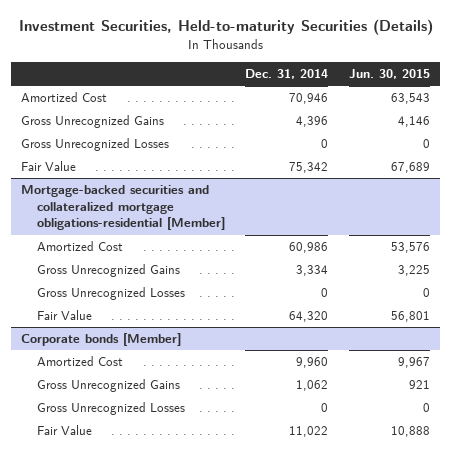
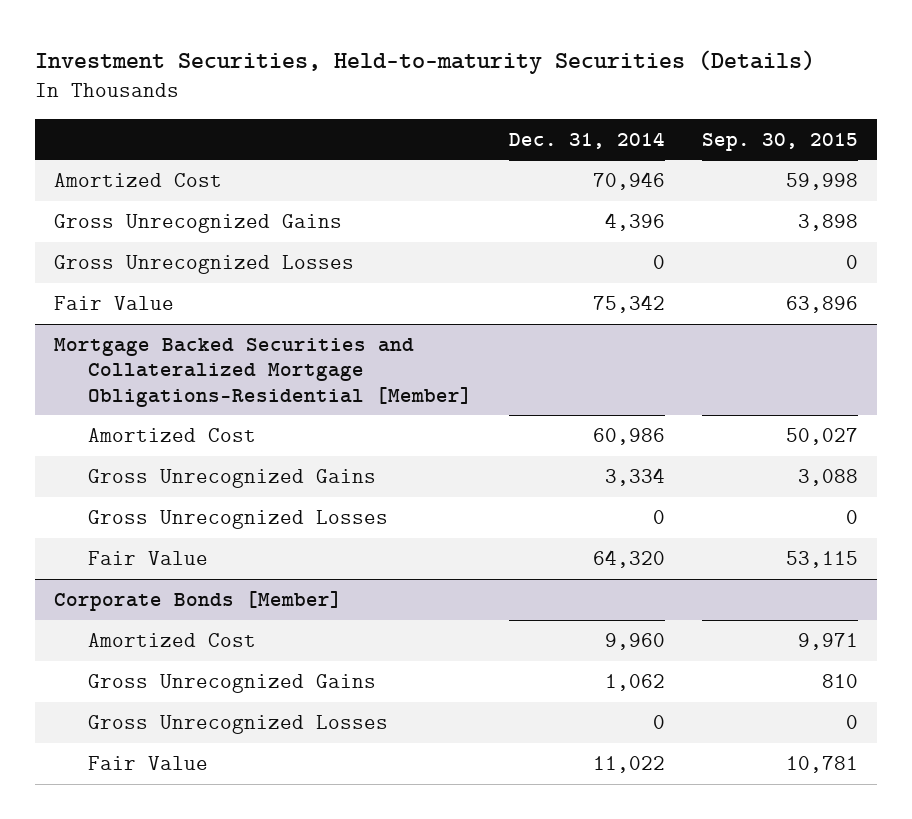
[348,68,430,79] Jun. 30, 2015 -> none
none -> [702,132,859,151] Sep. 30, 2015
[21,185,225,231] Mortgage-backed securities and collateralized mortgage obligations-residential [Member] -> [53,337,472,407] Mortgage Backed Securities and Collateralized Mortgage Obligations-Residential [Member]
[21,333,182,347] Corporate bonds [Member] -> [53,590,342,611] Corporate Bonds [Member]

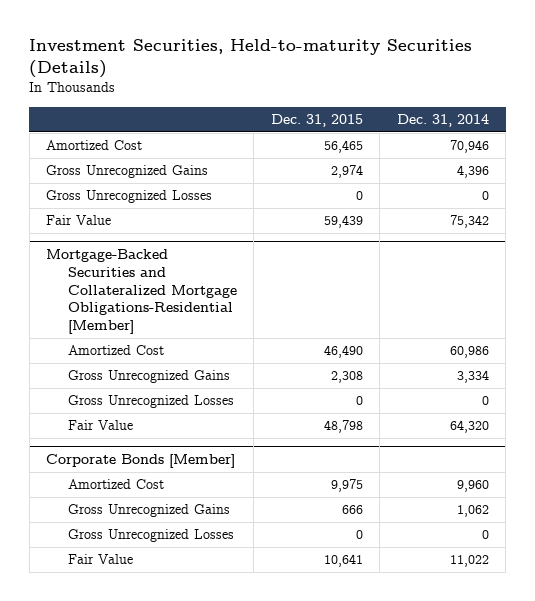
[702,132,859,151] Sep. 30, 2015 -> none
none -> [270,114,363,128] Dec. 31, 2015
[53,337,472,407] Mortgage Backed Securities and Collateralized Mortgage Obligations-Residential [Member] -> [46,249,237,335] Mortgage-Backed Securities and Collateralized Mortgage Obligations-Residential [Member]

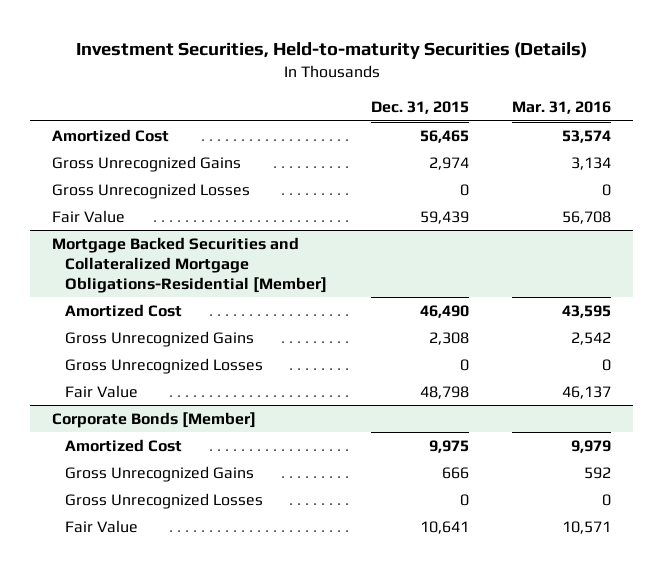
[396,114,489,128] Dec. 31, 2014 -> none
none -> [512,101,612,115] Mar. 31, 2016
[46,249,237,335] Mortgage-Backed Securities and Collateralized Mortgage Obligations-Residential [Member] -> [52,236,328,293] Mortgage Backed Securities and Collateralized Mortgage Obligations-Residential [Member]

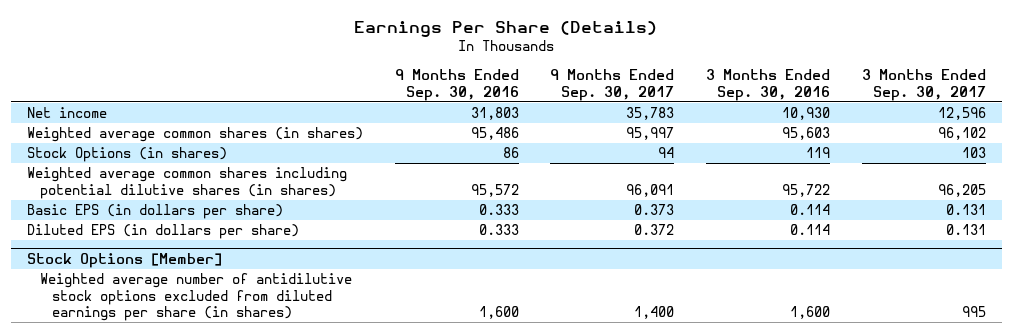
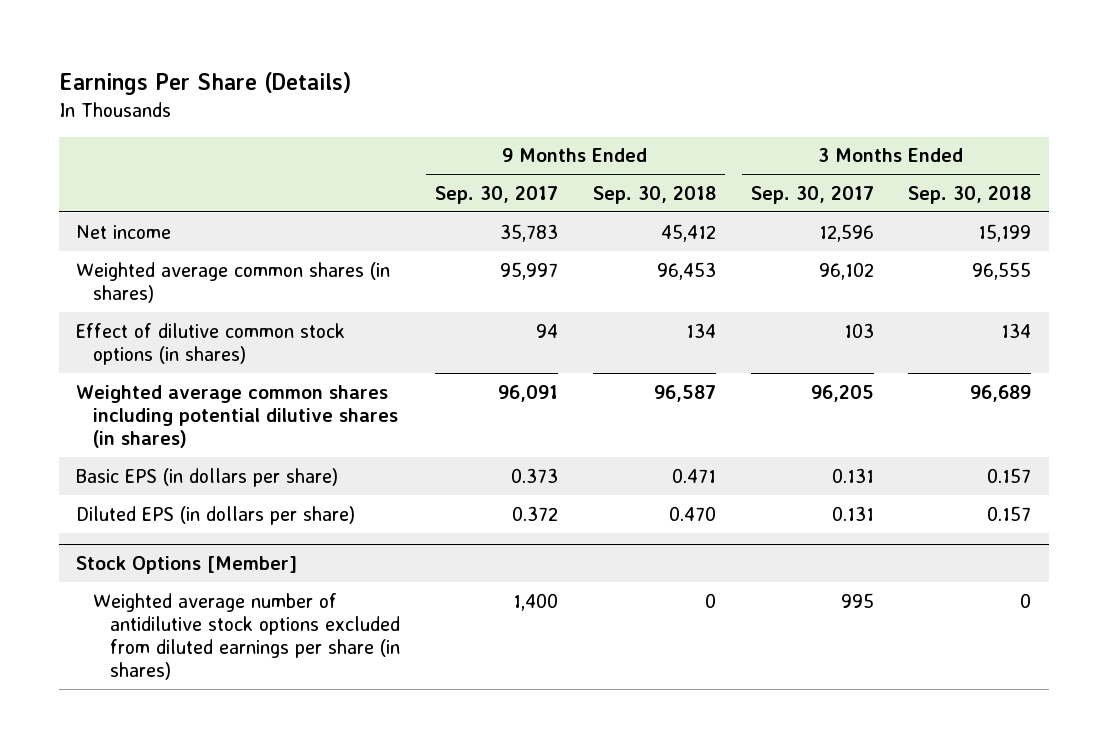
[394,69,519,101] 9 Months Ended Sep. 30, 2016 -> none
[706,69,831,101] 3 Months Ended Sep. 30, 2016 -> none
none -> [592,185,716,204] Sep. 30, 2018
none -> [908,185,1032,204] Sep. 30, 2018
[27,147,228,163] Stock Options (in shares) -> [76,322,346,365] Effect of dilutive common stock options (in shares)

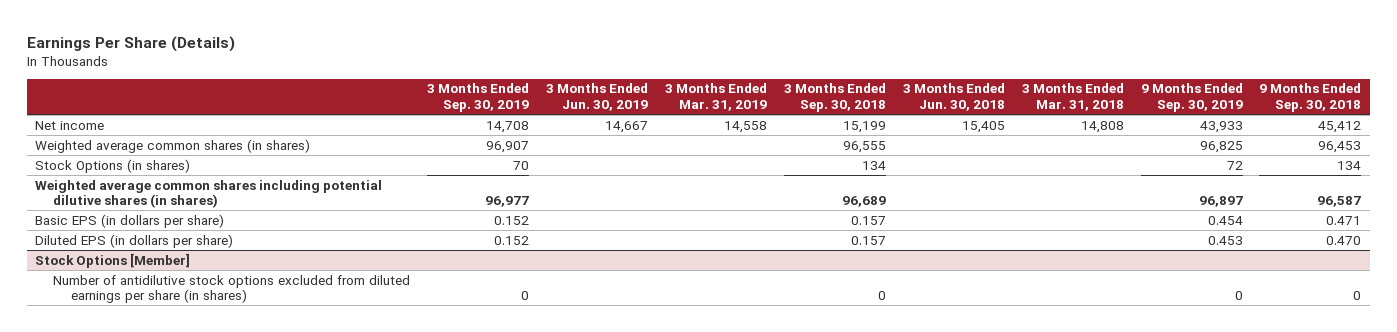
[435,185,559,204] Sep. 30, 2017 -> none
[750,185,874,204] Sep. 30, 2017 -> none
none -> [427,83,530,113] 3 Months Ended Sep. 30, 2019
none -> [546,83,649,112] 3 Months Ended Jun. 30, 2019
none -> [664,83,767,112] 3 Months Ended Mar. 31, 2019
none -> [902,83,1005,112] 3 Months Ended Jun. 30, 2018
none -> [1021,83,1124,112] 3 Months Ended Mar. 31, 2018
none -> [1140,83,1243,113] 9 Months Ended Sep. 30, 2019
[76,322,346,365] Effect of dilutive common stock options (in shares) -> [35,158,191,173] Stock Options (in shares)
[93,592,401,680] Weighted average number of antidilutive stock options excluded from diluted earnings per share (in shares) -> [53,274,411,304] Number of antidilutive stock options excluded from diluted earnings per share (in shares)

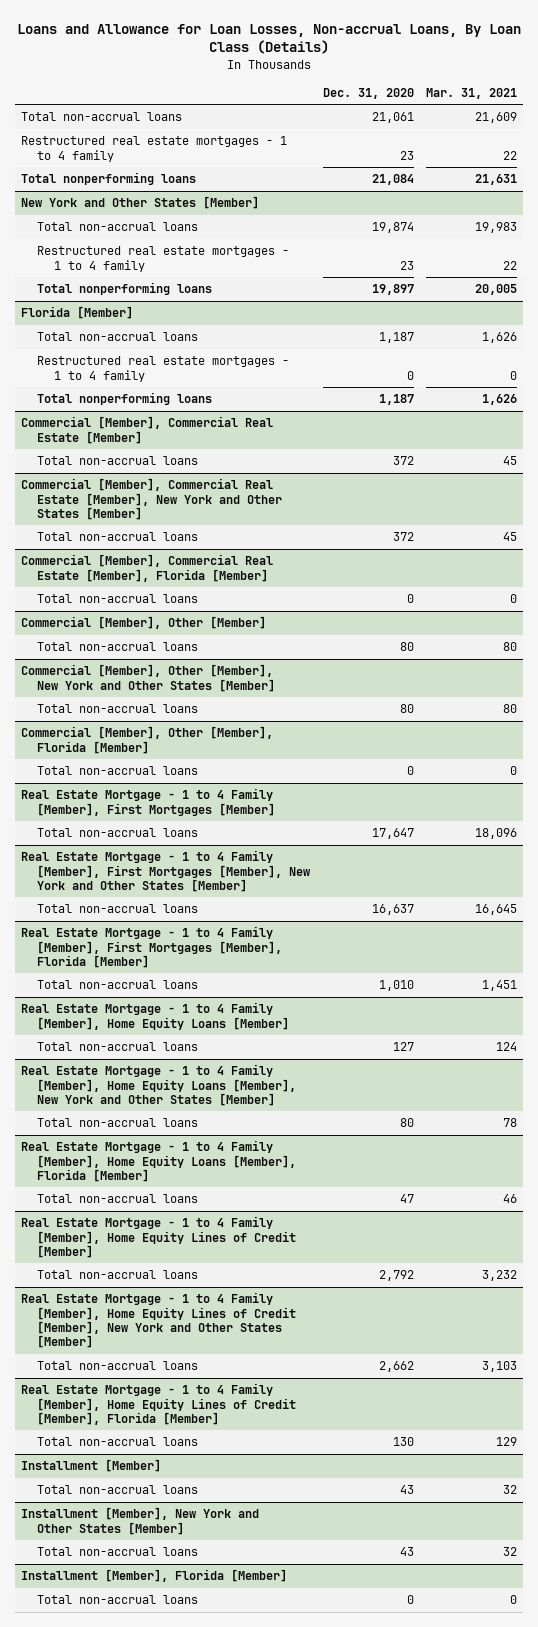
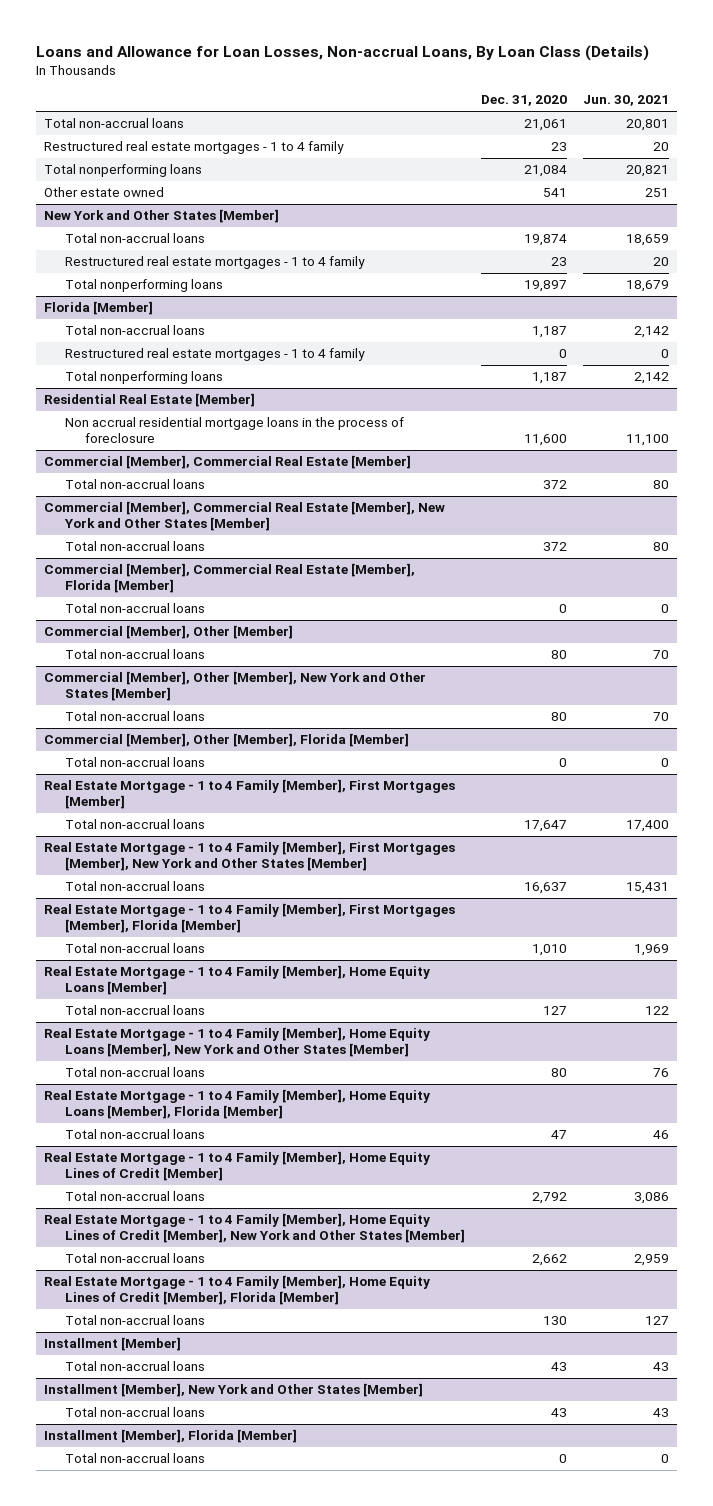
[425,87,517,99] Mar. 31, 2021 -> none
none -> [583,95,670,107] Jun. 30, 2021
none -> [44,187,165,198] Other estate owned
none -> [44,393,256,408] Residential Real Estate [Member]
none -> [64,417,404,444] Non accrual residential mortgage loans in the process of foreclosure

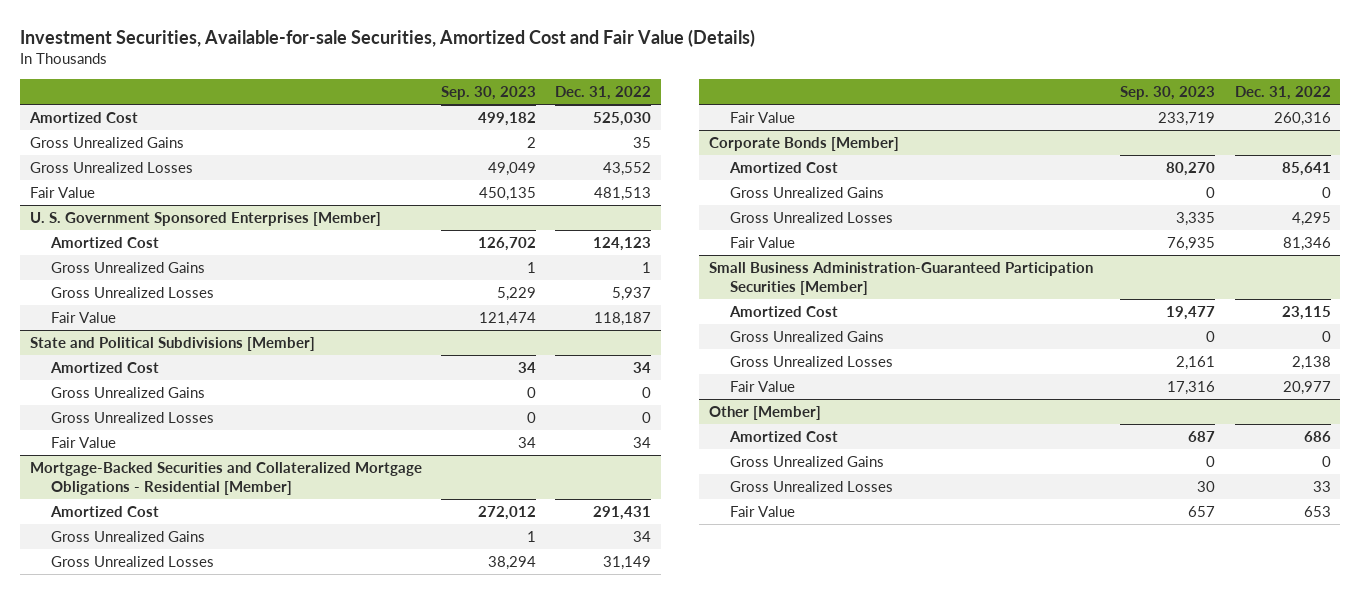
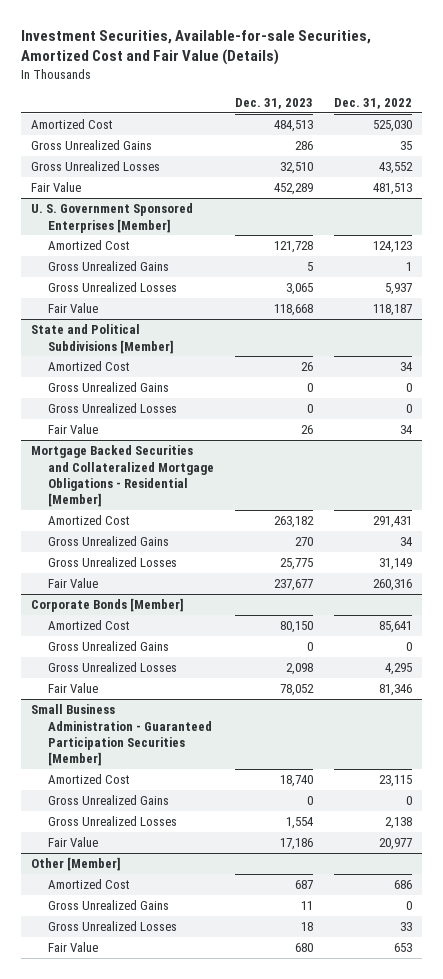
[441,86,537,101] Sep. 30, 2023 -> none
none -> [234,97,313,109] Dec. 31, 2023
[29,462,422,495] Mortgage-Backed Securities and Collateralized Mortgage Obligations - Residential [Member] -> [31,445,214,508] Mortgage Backed Securities and Collateralized Mortgage Obligations - Residential [Member]
[708,262,1093,295] Small Business Administration-Guaranteed Participation Securities [Member] -> [31,704,212,767] Small Business Administration - Guaranteed Participation Securities [Member]

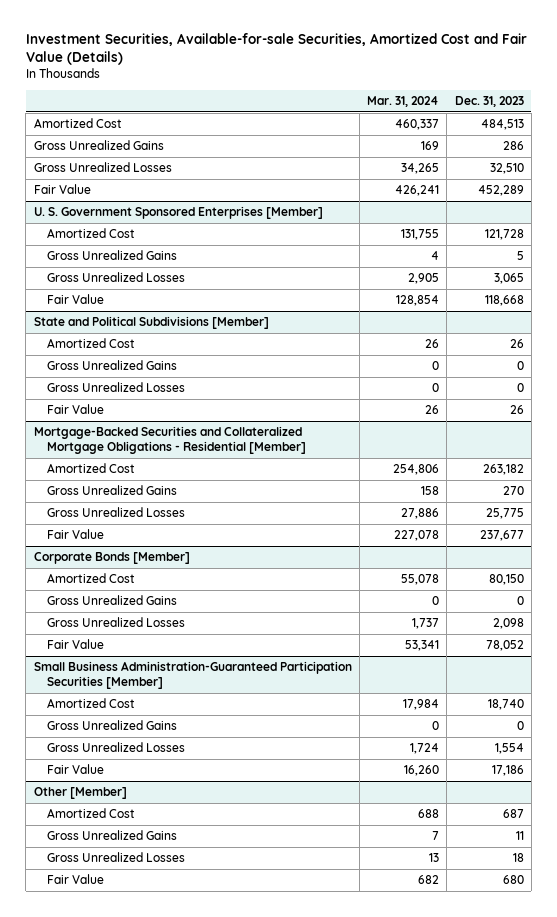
[333,97,412,109] Dec. 31, 2022 -> none
none -> [367,95,440,107] Mar. 31, 2024
[31,445,214,508] Mortgage Backed Securities and Collateralized Mortgage Obligations - Residential [Member] -> [33,426,307,454] Mortgage-Backed Securities and Collateralized Mortgage Obligations - Residential [Member]
[31,704,212,767] Small Business Administration - Guaranteed Participation Securities [Member] -> [33,661,352,689] Small Business Administration-Guaranteed Participation Securities [Member]

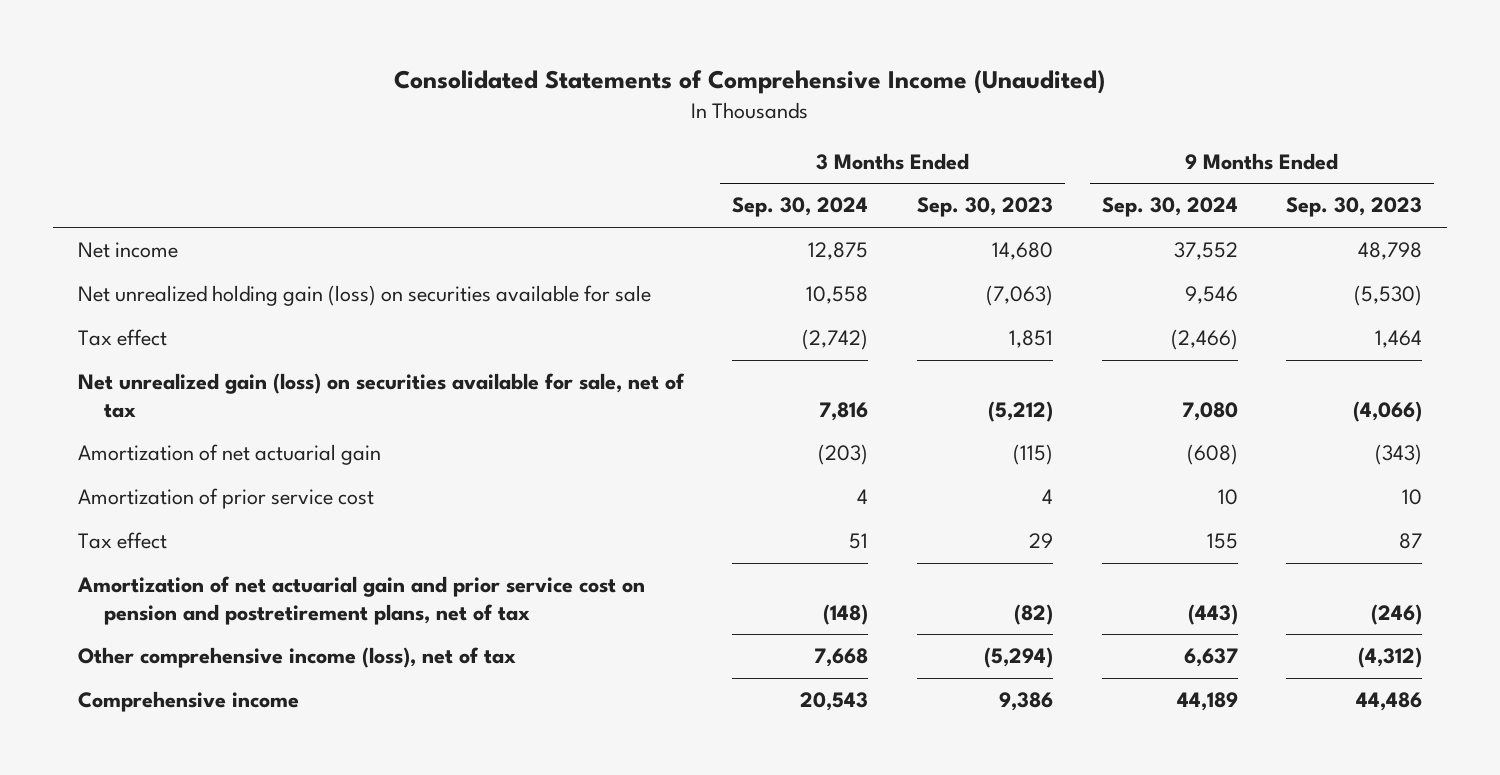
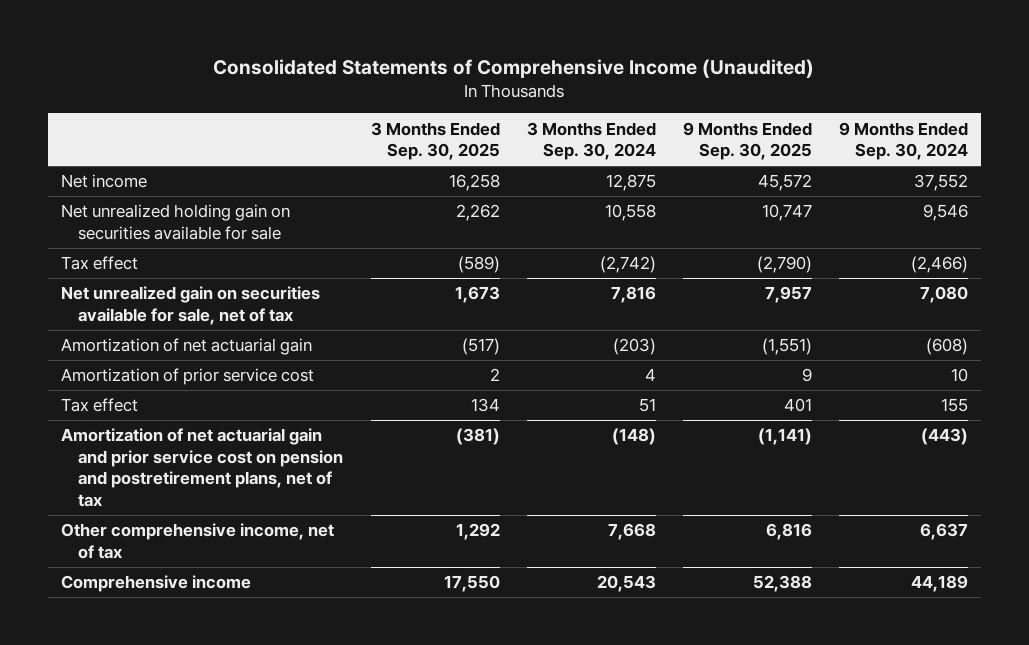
[917,197,1054,218] Sep. 30, 2023 -> none
[1286,197,1423,218] Sep. 30, 2023 -> none
none -> [370,121,500,161] 3 Months Ended Sep. 30, 2025
none -> [682,121,812,161] 9 Months Ended Sep. 30, 2025
[77,285,651,307] Net unrealized holding gain (loss) on securities available for sale -> [61,204,291,240] Net unrealized holding gain on securities available for sale
[77,373,685,418] Net unrealized gain (loss) on securities available for sale, net of tax -> [61,286,321,325] Net unrealized gain on securities available for sale, net of tax
[77,647,516,669] Other comprehensive income (loss), net of tax -> [61,523,335,559] Other comprehensive income, net of tax

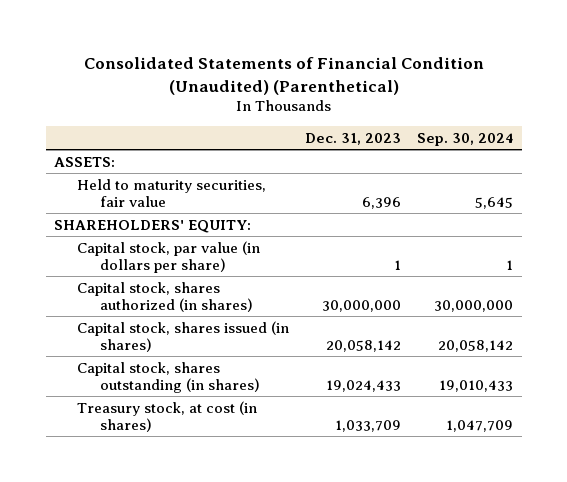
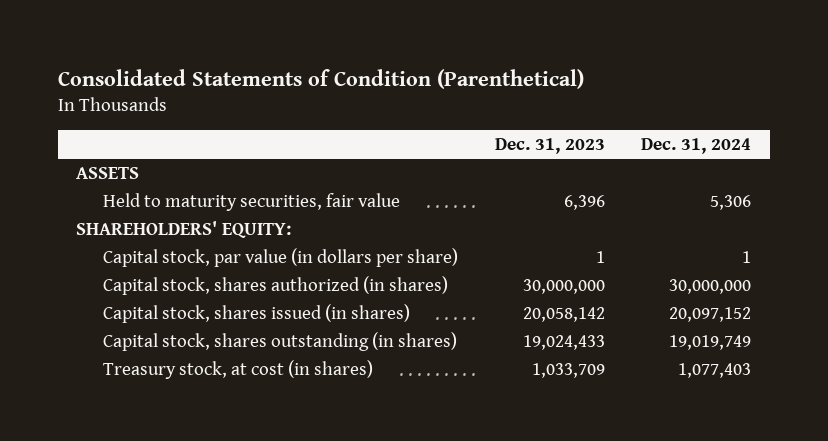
[83,56,484,95] Consolidated Statements of Financial Condition (Unaudited) (Parenthetical) -> [57,69,584,90] Consolidated Statements of Condition (Parenthetical)
[417,132,514,146] Sep. 30, 2024 -> none
none -> [641,137,752,154] Dec. 31, 2024
[53,156,115,167] ASSETS: -> [76,166,140,179] ASSETS

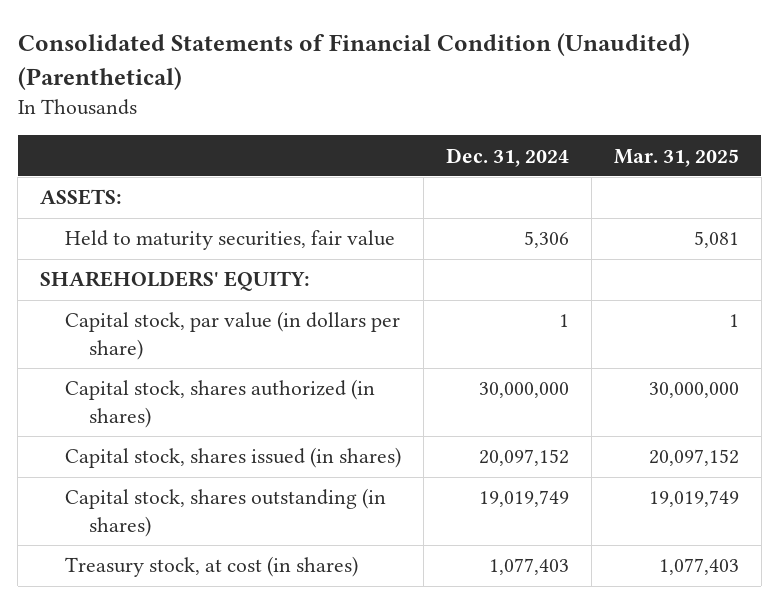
[57,69,584,90] Consolidated Statements of Condition (Parenthetical) -> [17,33,690,90] Consolidated Statements of Financial Condition (Unaudited) (Parenthetical)
[494,137,605,154] Dec. 31, 2023 -> none
none -> [613,148,739,167] Mar. 31, 2025
[76,166,140,179] ASSETS -> [40,189,123,206] ASSETS:

